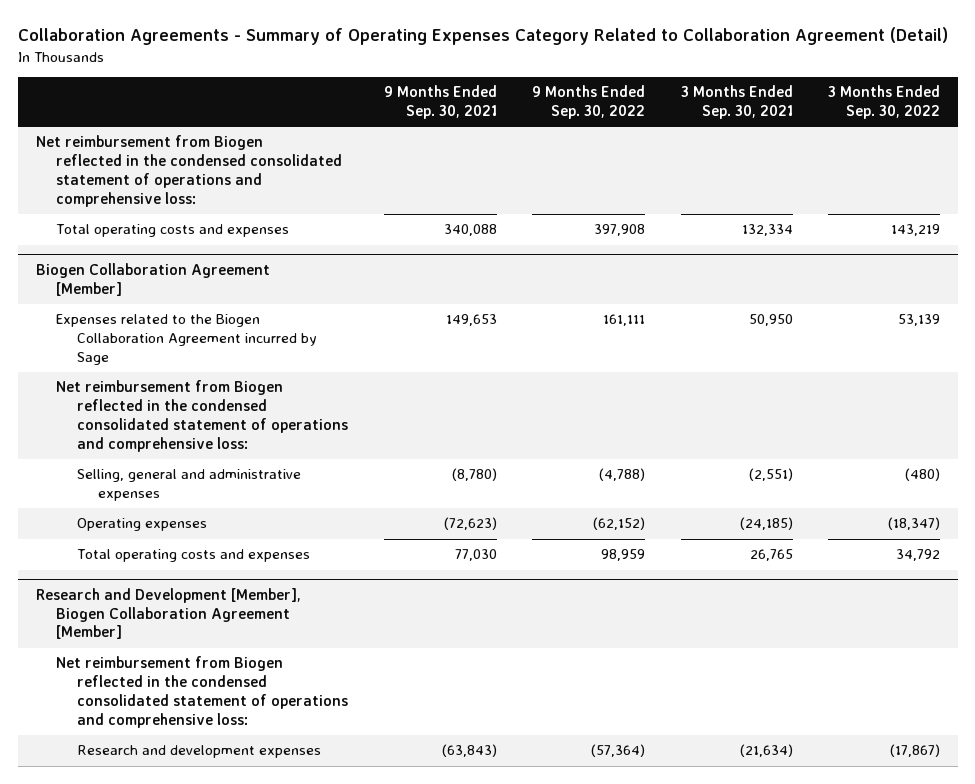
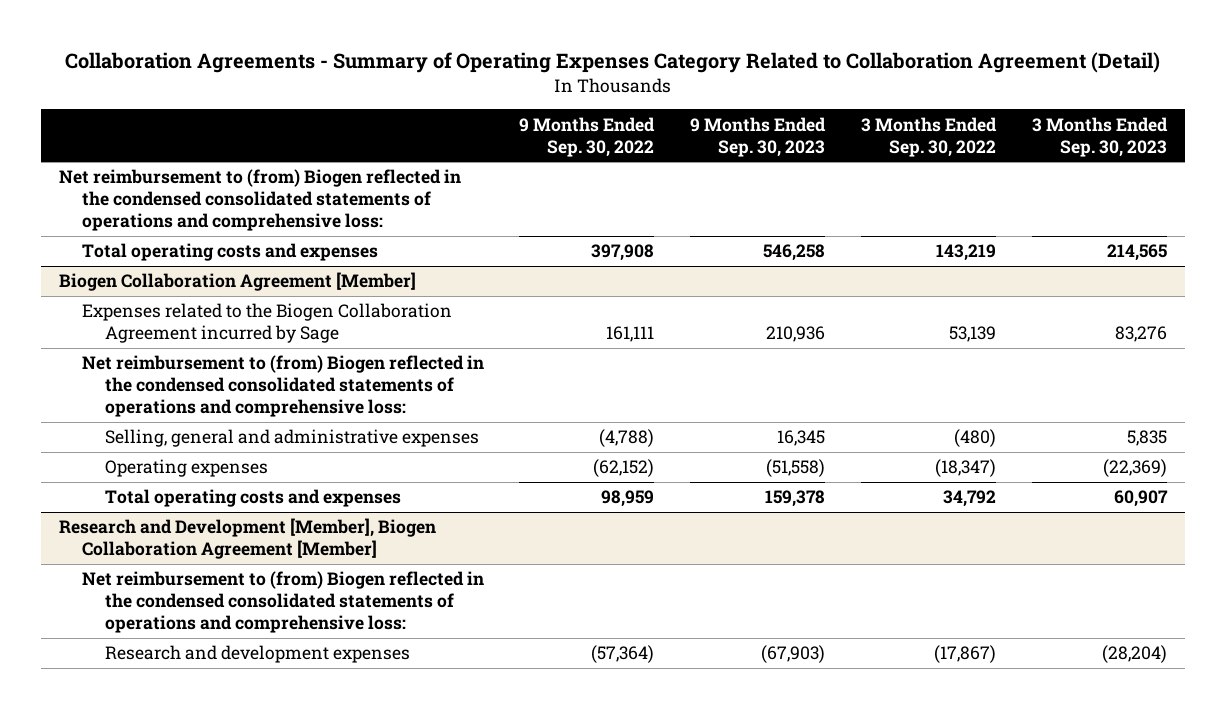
[383,85,497,119] 9 Months Ended Sep. 30, 2021 -> none
[680,85,793,119] 3 Months Ended Sep. 30, 2021 -> none
none -> [690,116,827,157] 9 Months Ended Sep. 30, 2023
none -> [1031,116,1168,157] 3 Months Ended Sep. 30, 2023
[35,135,343,207] Net reimbursement from Biogen reflected in the condensed consolidated statement of operations and comprehensive loss: -> [58,169,461,232] Net reimbursement to (from) Biogen reflected in the condensed consolidated statements of operations and comprehensive loss:
[56,380,349,452] Net reimbursement from Biogen reflected in the condensed consolidated statement of operations and comprehensive loss: -> [81,355,484,418] Net reimbursement to (from) Biogen reflected in the condensed consolidated statements of operations and comprehensive loss:
[56,656,349,728] Net reimbursement from Biogen reflected in the condensed consolidated statement of operations and comprehensive loss: -> [81,571,484,634] Net reimbursement to (from) Biogen reflected in the condensed consolidated statements of operations and comprehensive loss:

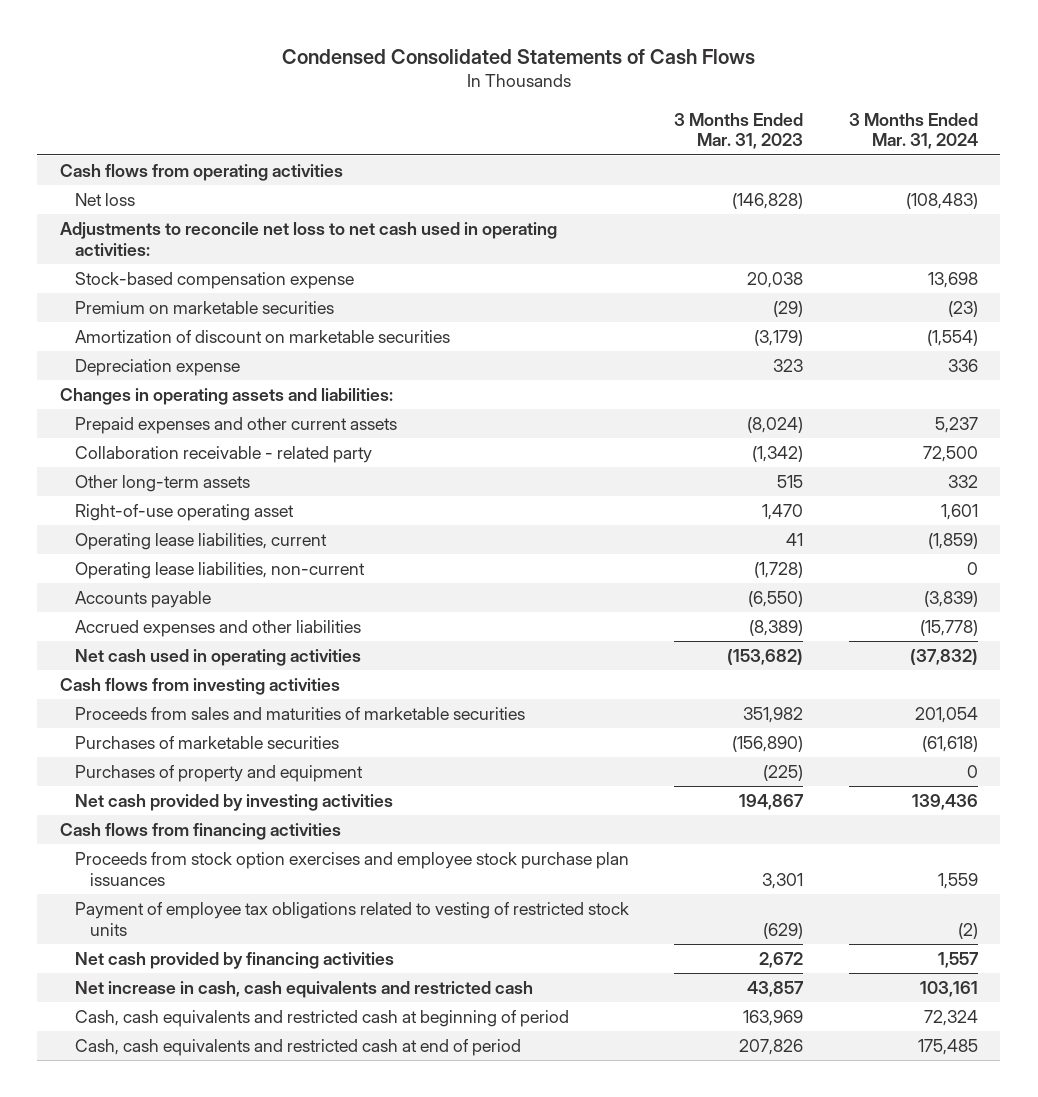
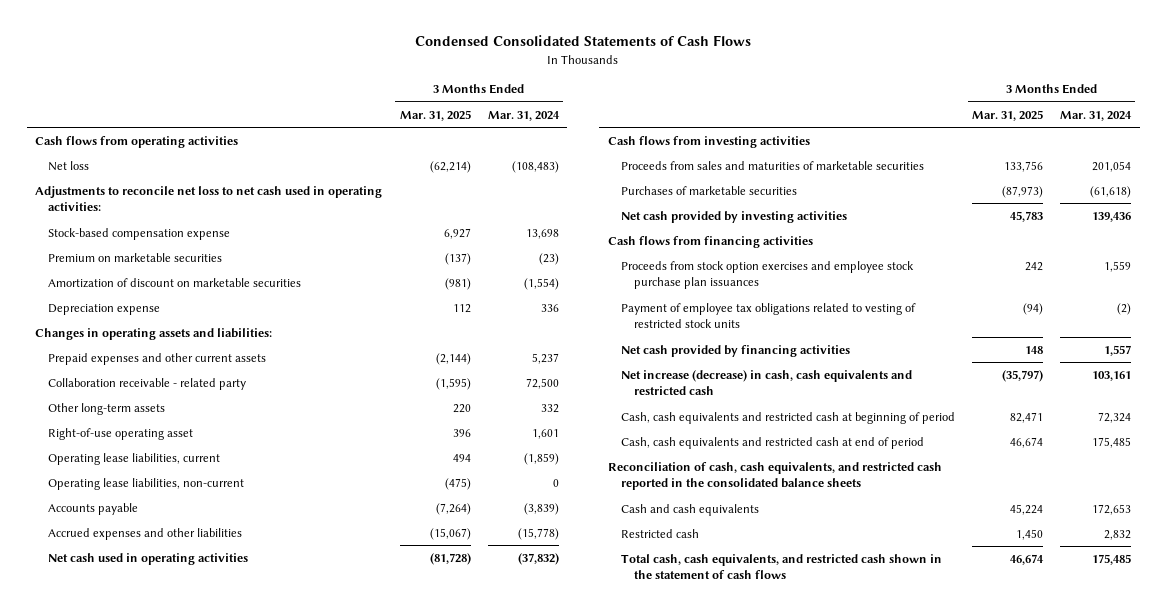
[674,112,804,150] 3 Months Ended Mar. 31, 2023 -> none
none -> [399,109,471,121] Mar. 31, 2025
[75,764,364,782] Purchases of property and equipment -> none
[75,980,534,998] Net increase in cash, cash equivalents and restricted cash -> [620,369,912,396] Net increase (decrease) in cash, cash equivalents and restricted cash
none -> [607,461,942,491] Reconciliation of cash, cash equivalents, and restricted cash reported in the consolidated balance sheets
none -> [620,503,759,516] Cash and cash equivalents
none -> [620,528,699,538] Restricted cash
none -> [620,553,942,580] Total cash, cash equivalents, and restricted cash shown in the statement of cash flows

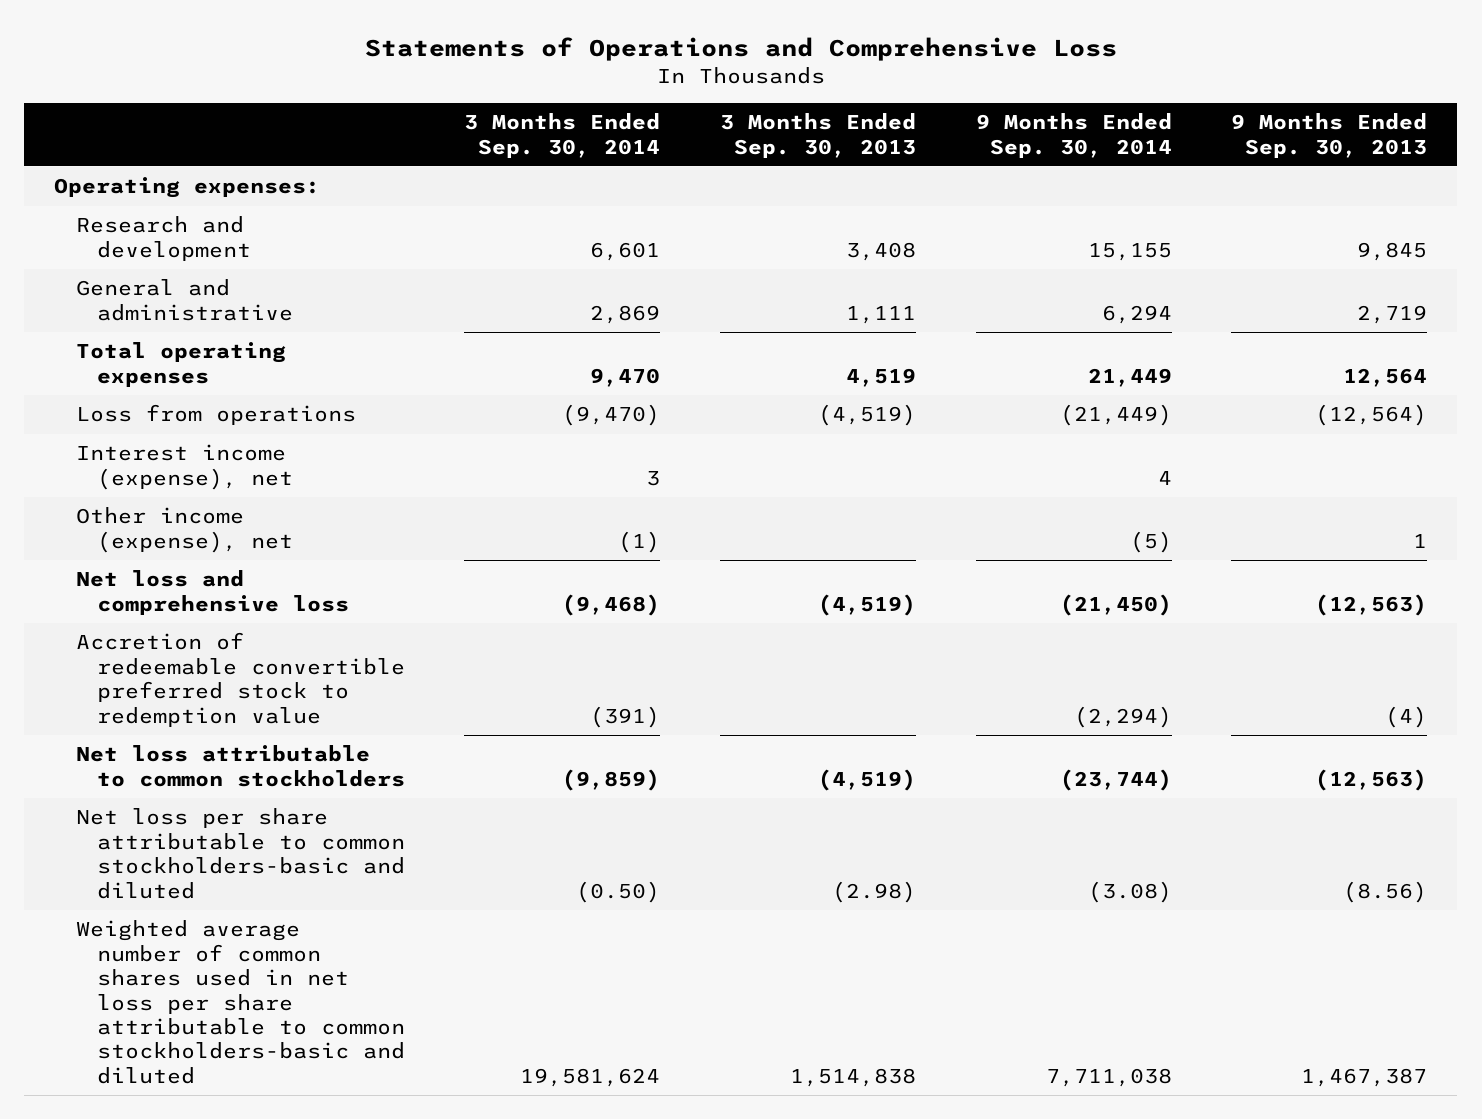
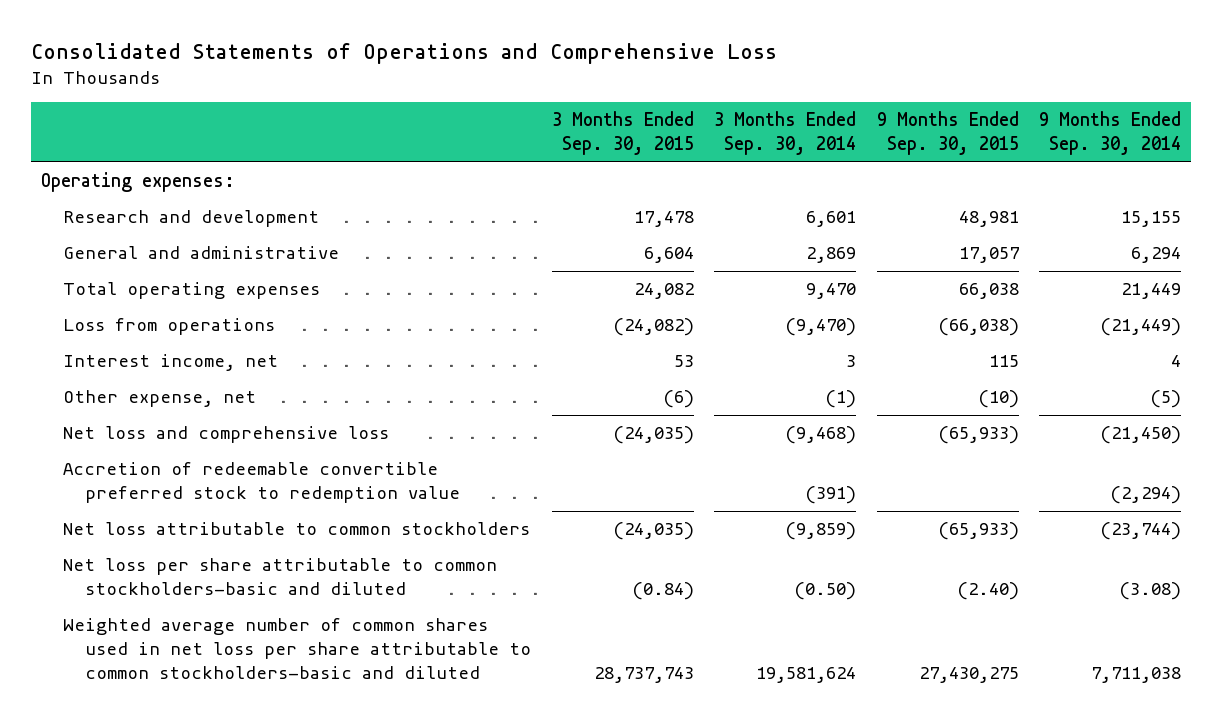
[364,36,1117,61] Statements of Operations and Comprehensive Loss -> [30,42,777,64] Consolidated Statements of Operations and Comprehensive Loss
[720,113,917,158] 3 Months Ended Sep. 30, 2013 -> none
[1231,113,1428,158] 9 Months Ended Sep. 30, 2013 -> none
none -> [551,111,694,155] 3 Months Ended Sep. 30, 2015
none -> [876,111,1019,155] 9 Months Ended Sep. 30, 2015
[75,444,293,490] Interest income (expense), net -> [62,354,278,372] Interest income, net
[75,507,293,553] Other income (expense), net -> [62,390,256,408] Other expense, net

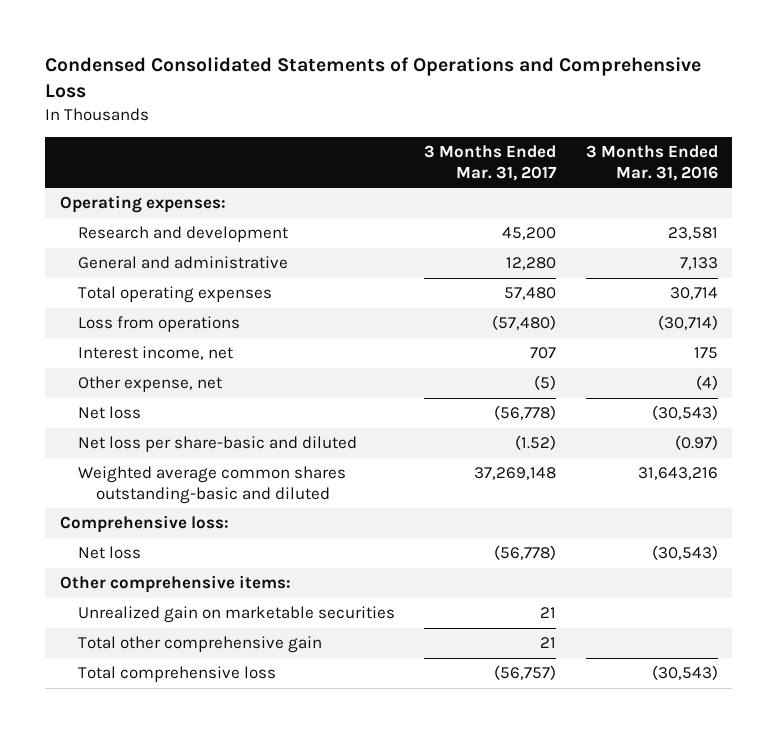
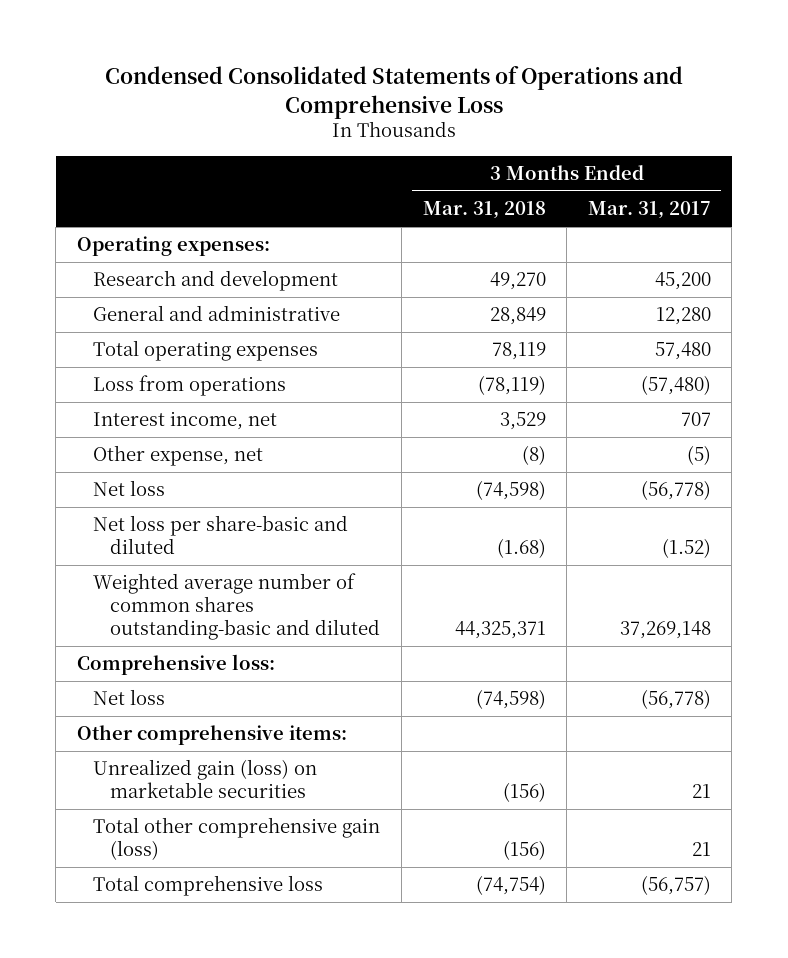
[585,144,718,181] 3 Months Ended Mar. 31, 2016 -> none
none -> [422,201,546,220] Mar. 31, 2018
[77,466,346,504] Weighted average common shares outstanding-basic and diluted -> [93,573,380,641] Weighted average number of common shares outstanding-basic and diluted
[77,606,395,624] Unrealized gain on marketable securities -> [93,759,318,799] Unrealized gain (loss) on marketable securities
[77,636,322,654] Total other comprehensive gain -> [93,817,381,861] Total other comprehensive gain (loss)

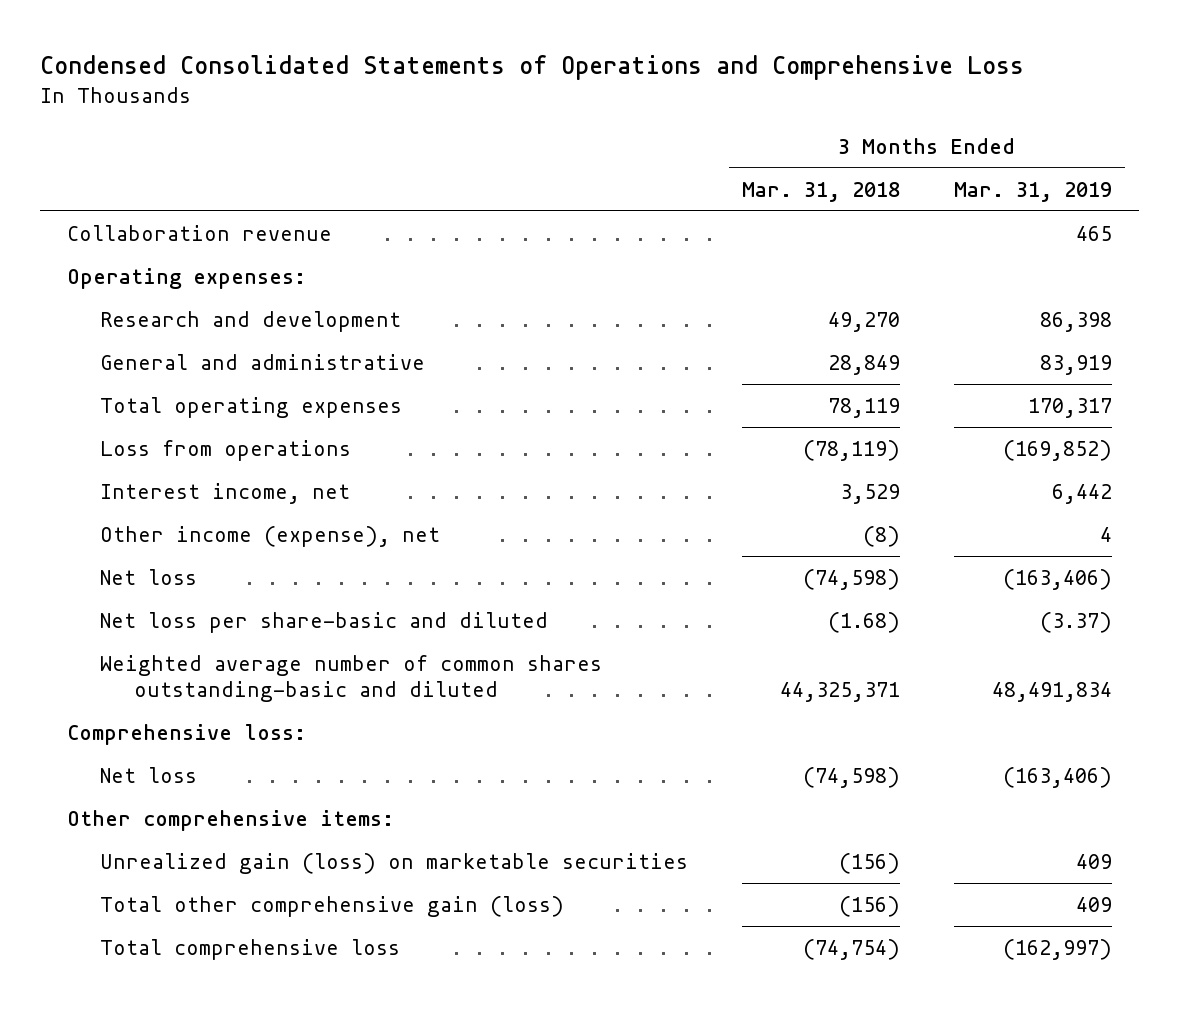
[587,201,711,220] Mar. 31, 2017 -> none
none -> [953,181,1112,202] Mar. 31, 2019
none -> [67,224,333,241] Collaboration revenue
[93,445,264,467] Other expense, net -> [100,525,441,547] Other income (expense), net

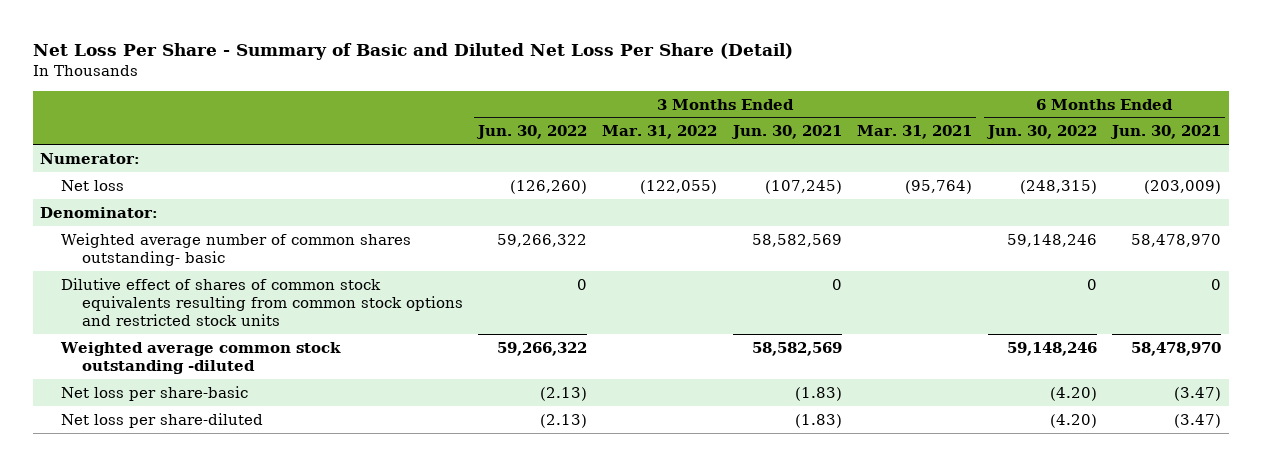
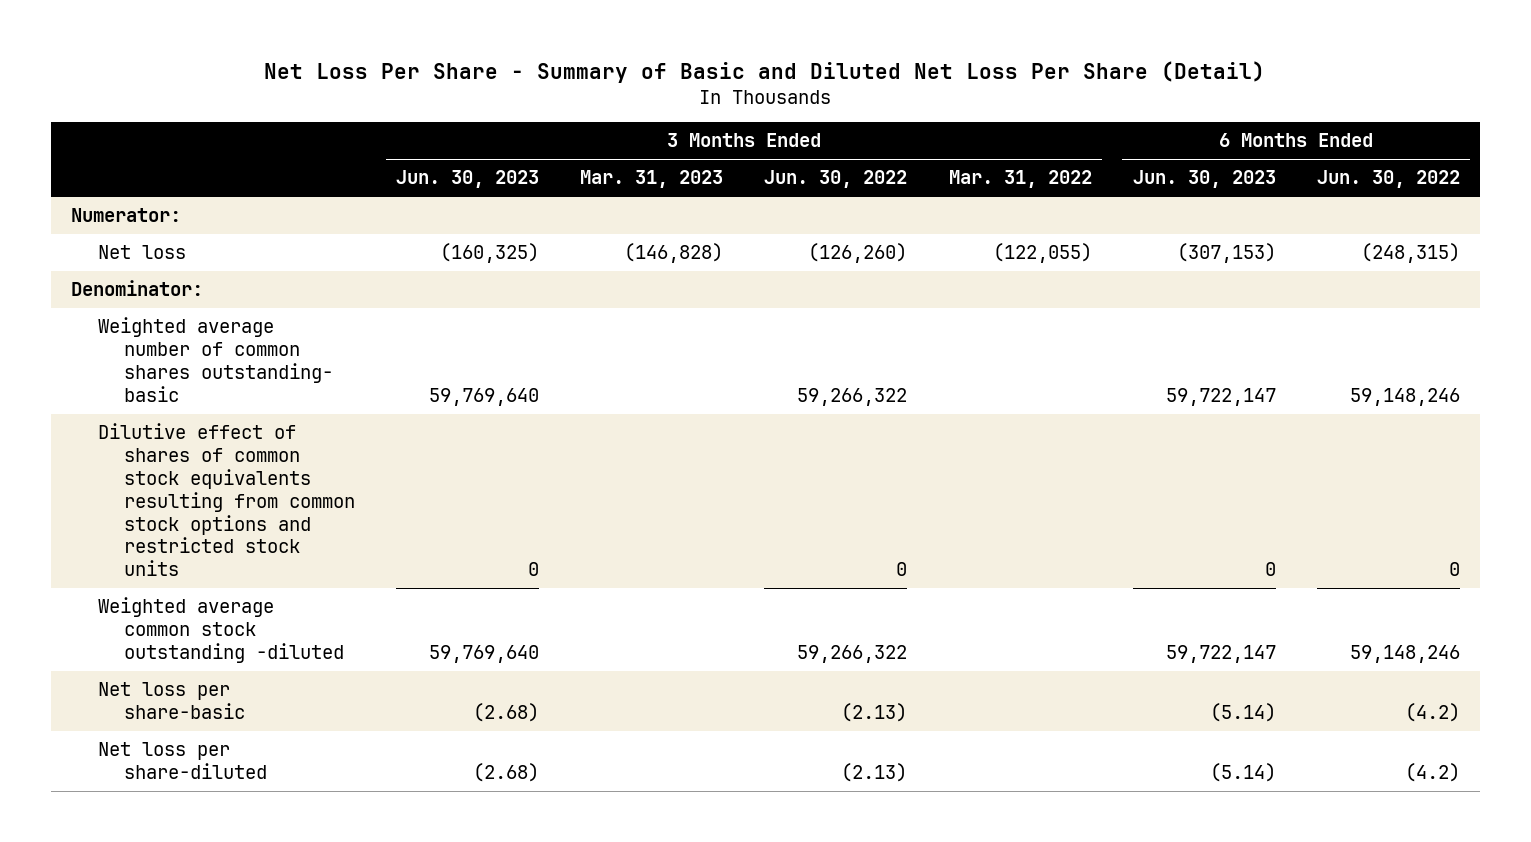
[730,125,842,140] Jun. 30, 2021 -> none
[857,125,973,140] Mar. 31, 2021 -> none
[1110,125,1222,140] Jun. 30, 2021 -> none
none -> [396,170,540,189] Jun. 30, 2023
none -> [580,170,724,189] Mar. 31, 2023
none -> [1132,170,1276,189] Jun. 30, 2023
[1049,386,1097,401] (4.20) -> [1404,703,1460,723] (4.2)
[1049,413,1097,428] (4.20) -> [1404,763,1460,783] (4.2)

